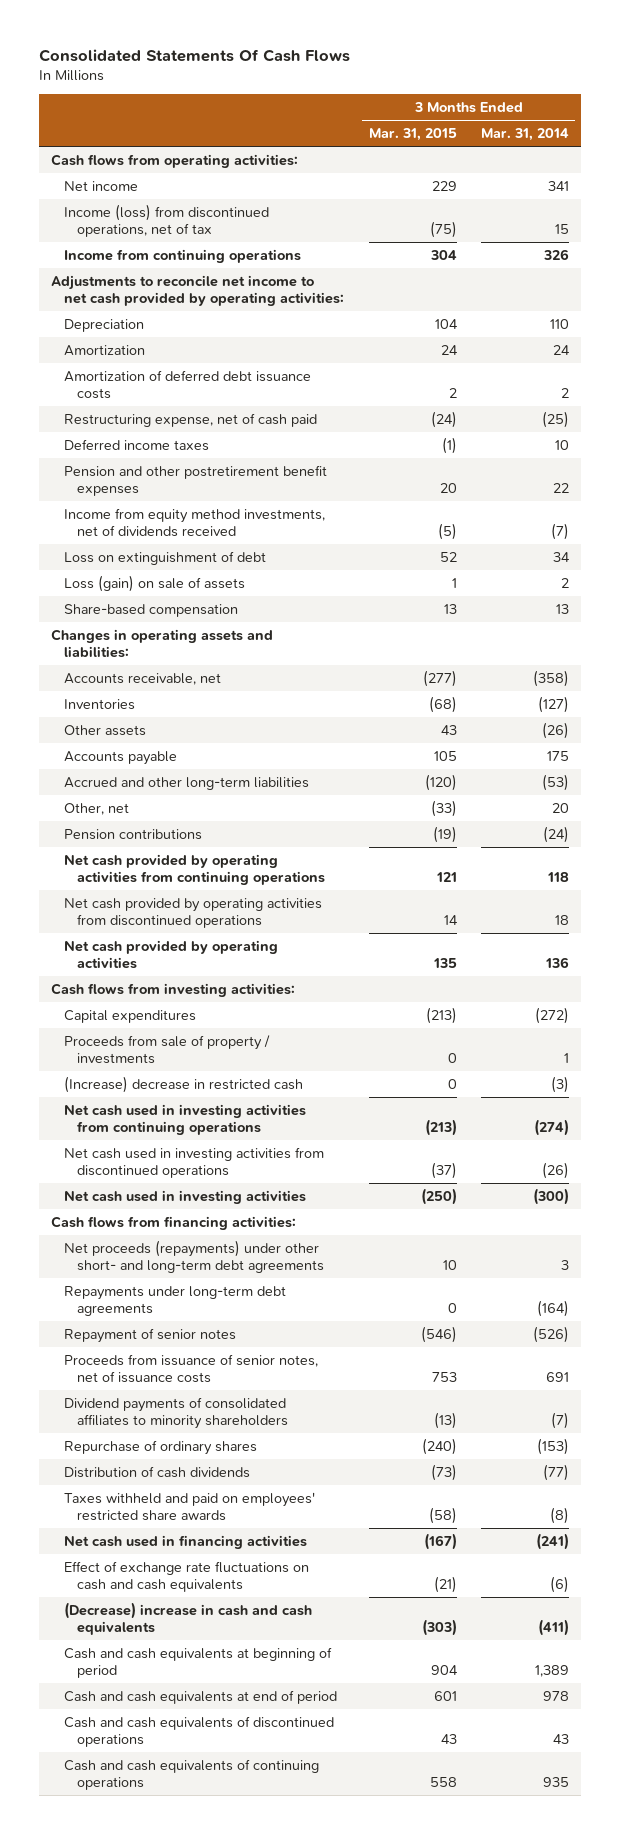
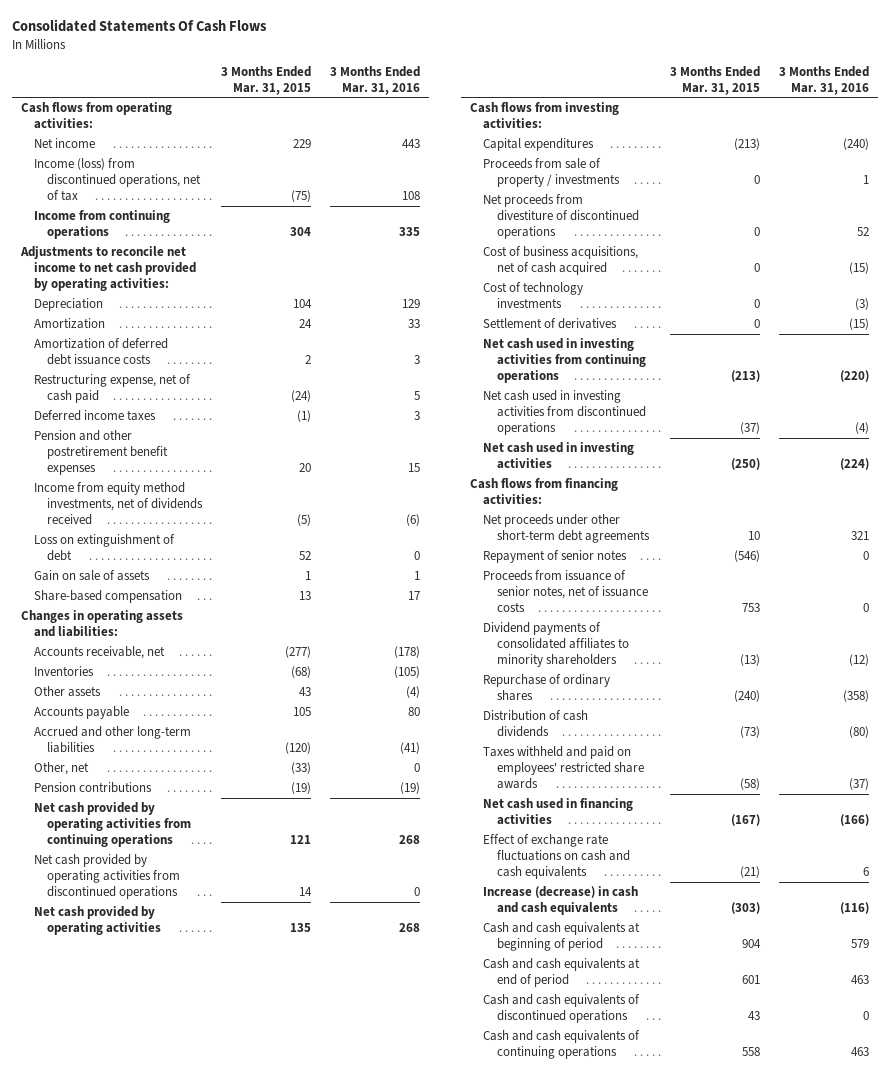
[481,128,570,142] Mar. 31, 2014 -> none
none -> [329,65,420,95] 3 Months Ended Mar. 31, 2016
[64,574,246,592] Loss (gain) on sale of assets -> [34,570,151,582] Gain on sale of assets
[64,1075,304,1093] (Increase) decrease in restricted cash -> none
none -> [483,194,639,239] Net proceeds from divestiture of discontinued operations
none -> [483,246,639,276] Cost of business acquisitions, net of cash acquired
none -> [483,282,584,309] Cost of technology investments
none -> [483,318,618,330] Settlement of derivatives
[64,1285,287,1316] Repayments under long-term debt agreements -> none
[64,1239,325,1273] Net proceeds (repayments) under other short- and long-term debt agreements -> [483,514,650,544] Net proceeds under other short-term debt agreements
[64,1601,313,1635] (Decrease) increase in cash and cash equivalents -> [483,886,639,916] Increase (decrease) in cash and cash equivalents

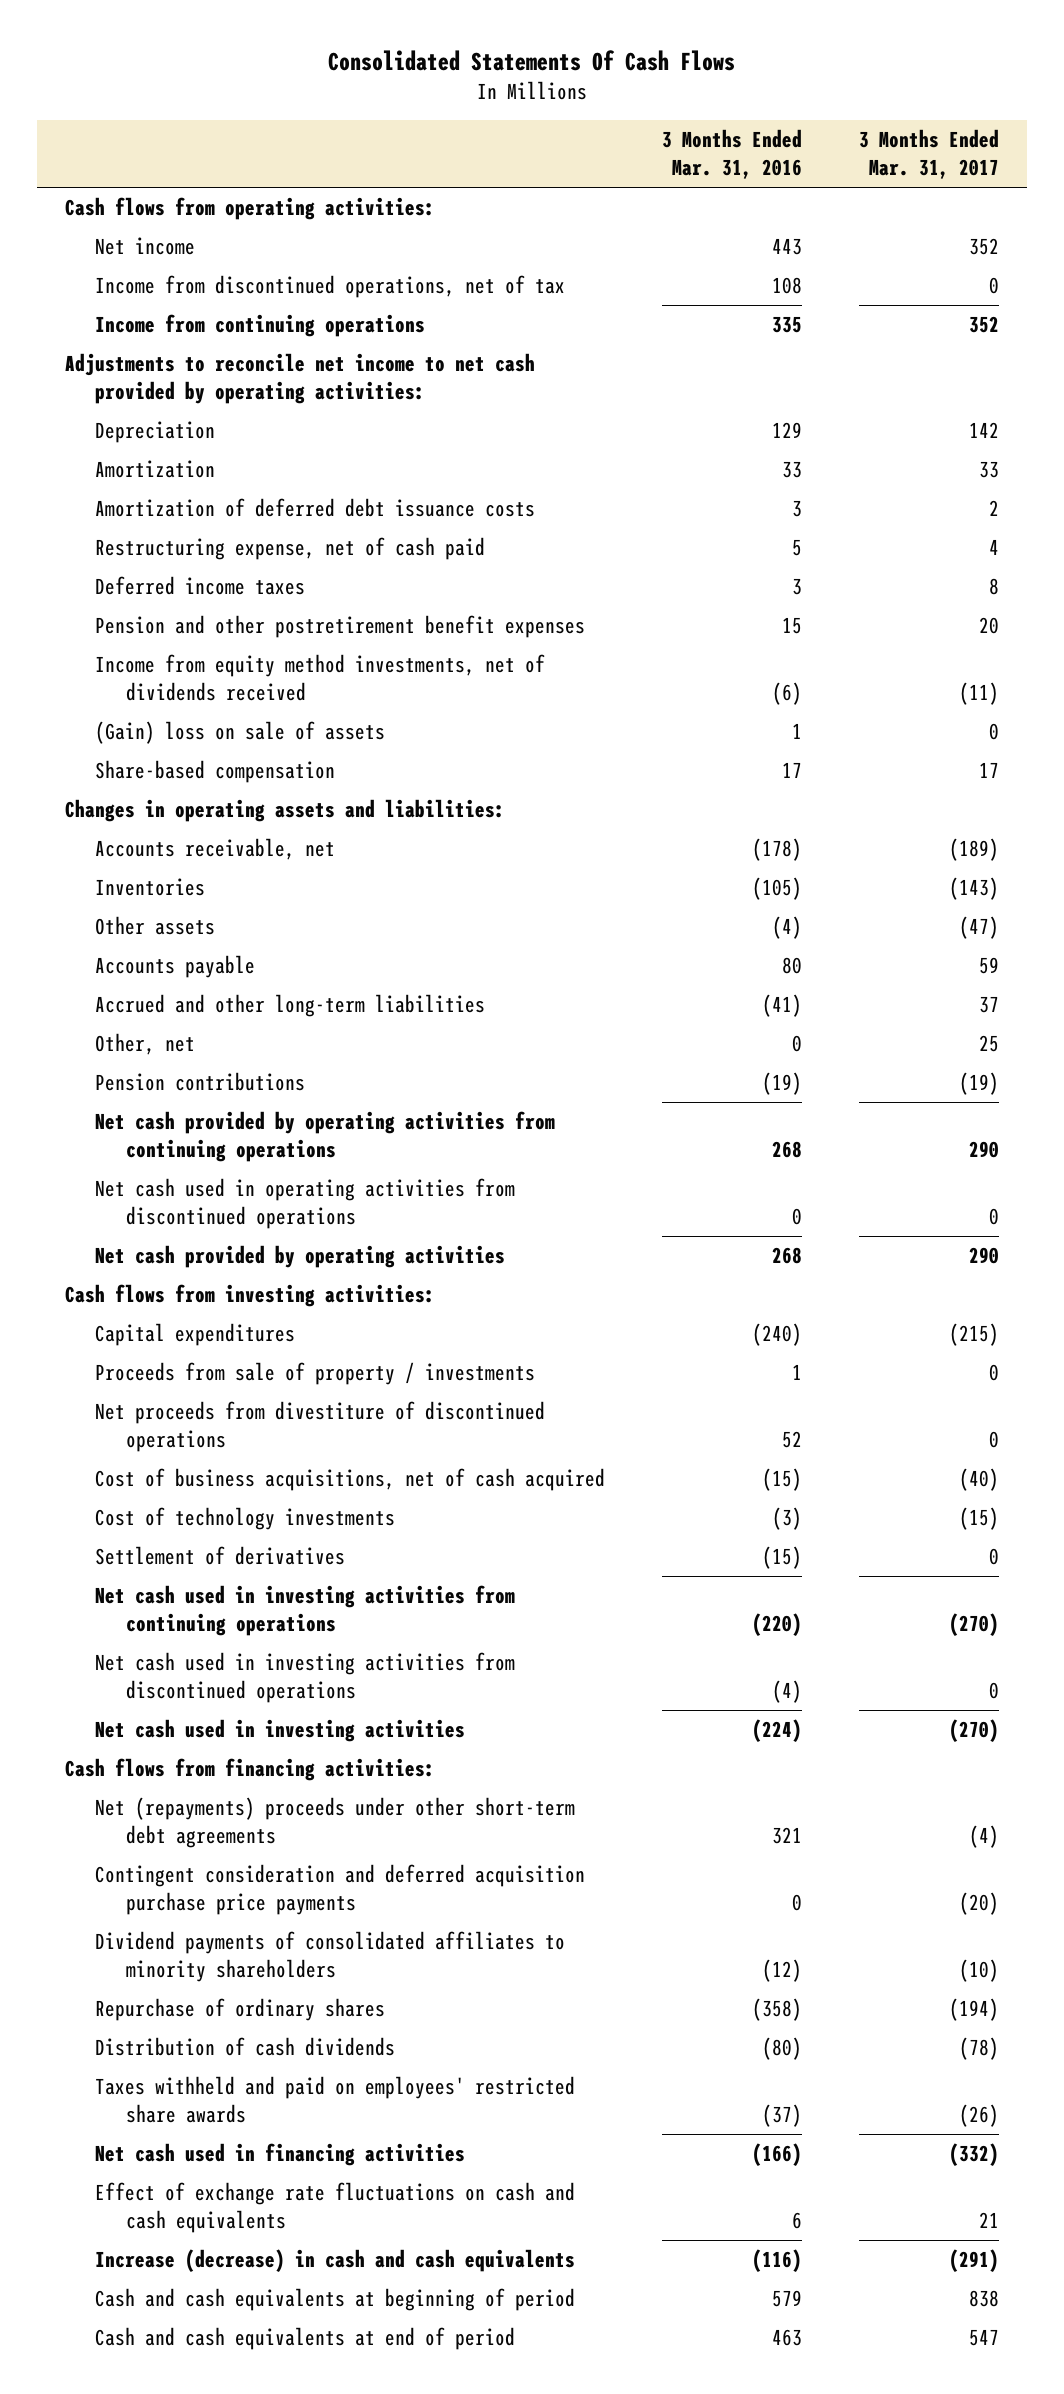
[220,65,311,95] 3 Months Ended Mar. 31, 2015 -> none
none -> [858,129,999,180] 3 Months Ended Mar. 31, 2017
[34,158,202,201] Income (loss) from discontinued operations, net of tax -> [95,274,566,298] Income from discontinued operations, net of tax
[34,534,176,562] Loss on extinguishment of debt -> none
[34,570,151,582] Gain on sale of assets -> [95,720,386,744] (Gain) loss on sale of assets
[34,854,181,899] Net cash provided by operating activities from discontinued operations -> [95,1177,516,1229] Net cash used in operating activities from discontinued operations
[483,550,628,564] Repayment of senior notes -> none
[483,570,648,612] Proceeds from issuance of senior notes, net of issuance costs -> none
[483,514,650,544] Net proceeds under other short-term debt agreements -> [95,1796,576,1848] Net (repayments) proceeds under other short-term debt agreements
none -> [95,1863,586,1915] Contingent consideration and deferred acquisition purchase price payments
[483,994,641,1024] Cash and cash equivalents of discontinued operations -> none
[483,1030,641,1060] Cash and cash equivalents of continuing operations -> none

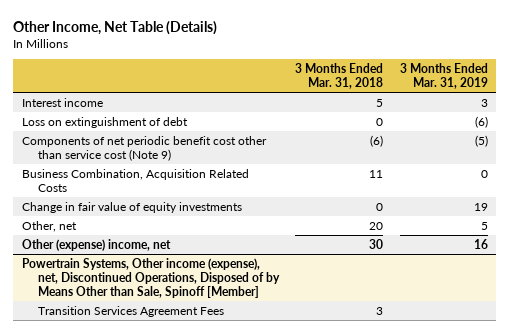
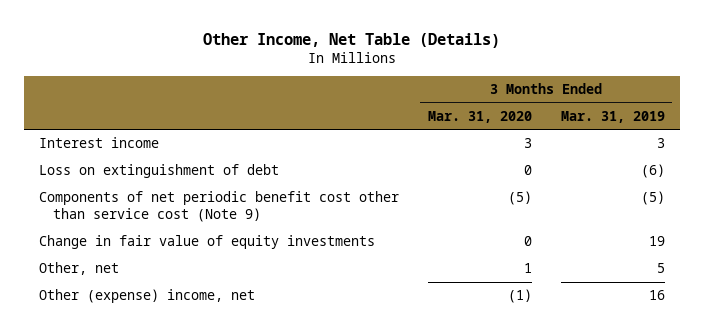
[295,62,384,90] 3 Months Ended Mar. 31, 2018 -> none
none -> [427,110,532,123] Mar. 31, 2020
[21,168,249,192] Business Combination, Acquisition Related Costs -> none
[21,257,280,298] Powertrain Systems, Other income (expense), net, Discontinued Operations, Disposed of by Means Other than Sale, Spinoff [Member] -> none
[37,305,224,317] Transition Services Agreement Fees -> none

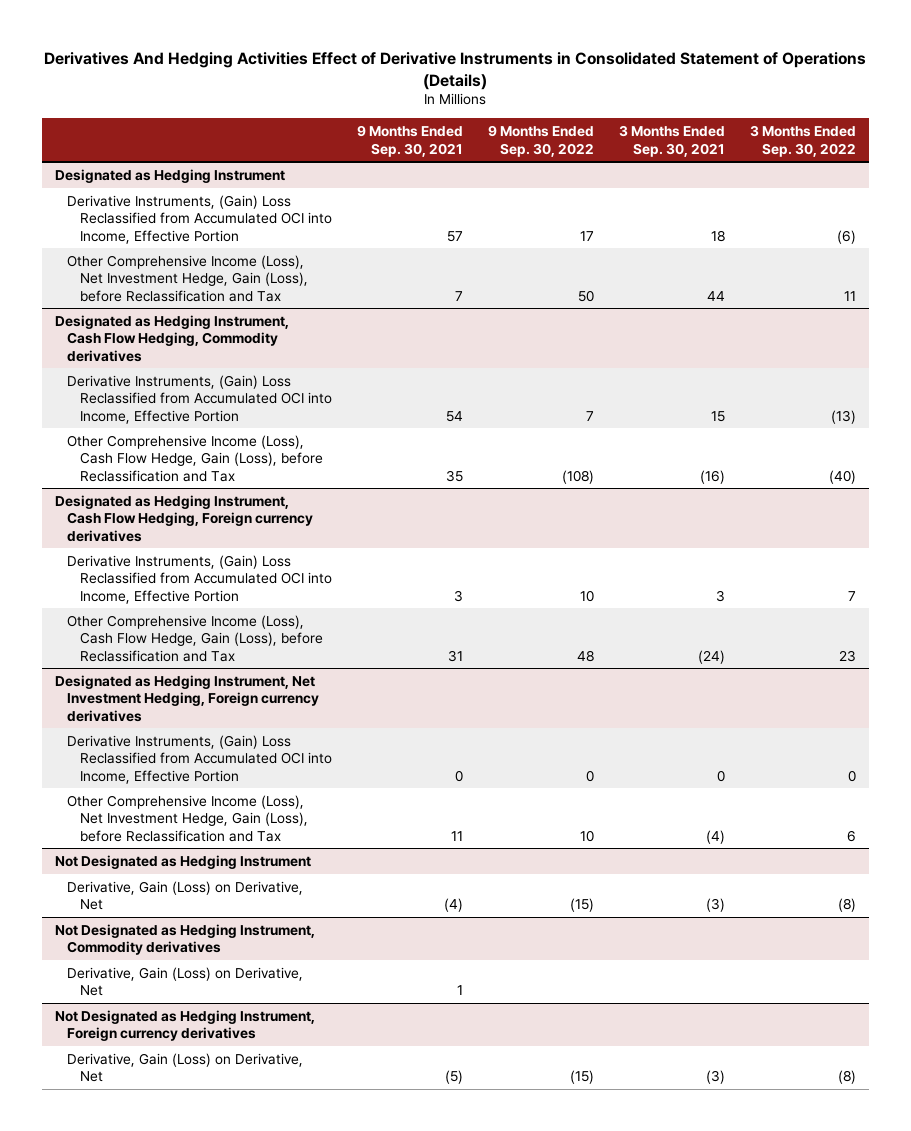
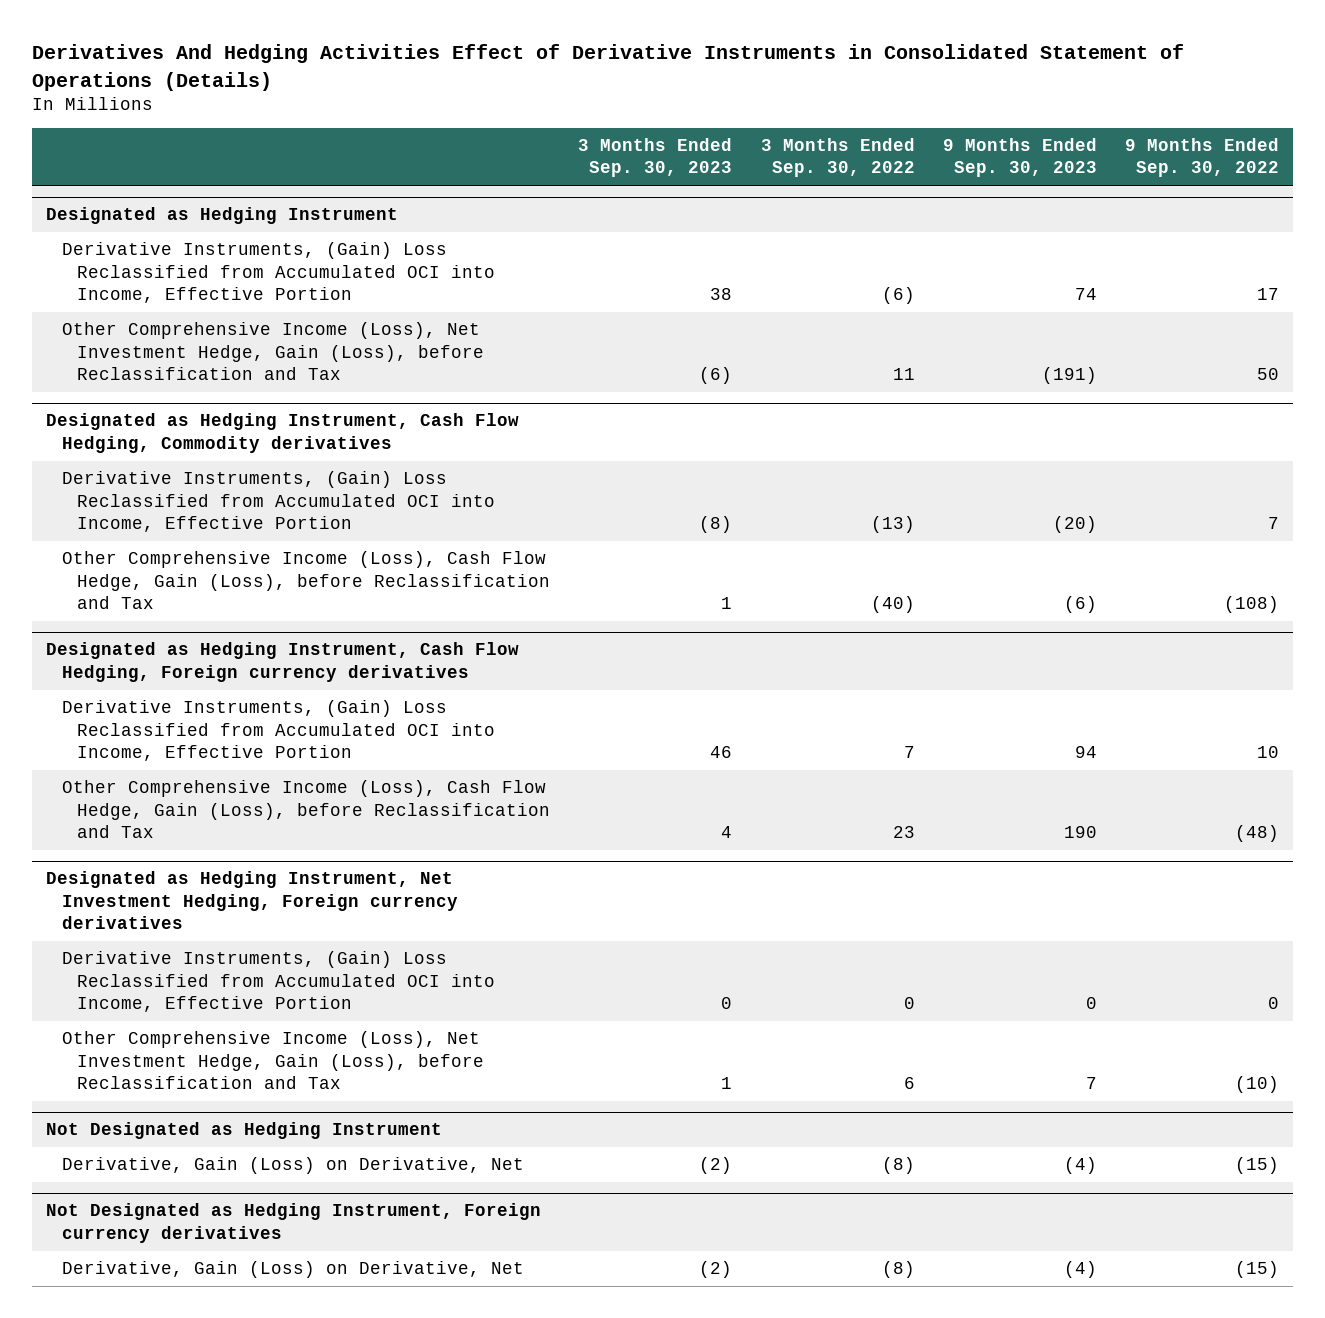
[357,125,464,157] 9 Months Ended Sep. 30, 2021 -> none
[619,125,726,157] 3 Months Ended Sep. 30, 2021 -> none
none -> [578,138,733,178] 3 Months Ended Sep. 30, 2023
none -> [942,138,1097,178] 9 Months Ended Sep. 30, 2023
[577,649,595,662] 48 -> [1235,824,1280,842] (48)
[580,829,595,842] 10 -> [1235,1075,1280,1093] (10)
[54,923,315,956] Not Designated as Hedging Instrument, Commodity derivatives -> none
[67,966,304,997] Derivative, Gain (Loss) on Derivative, Net -> none

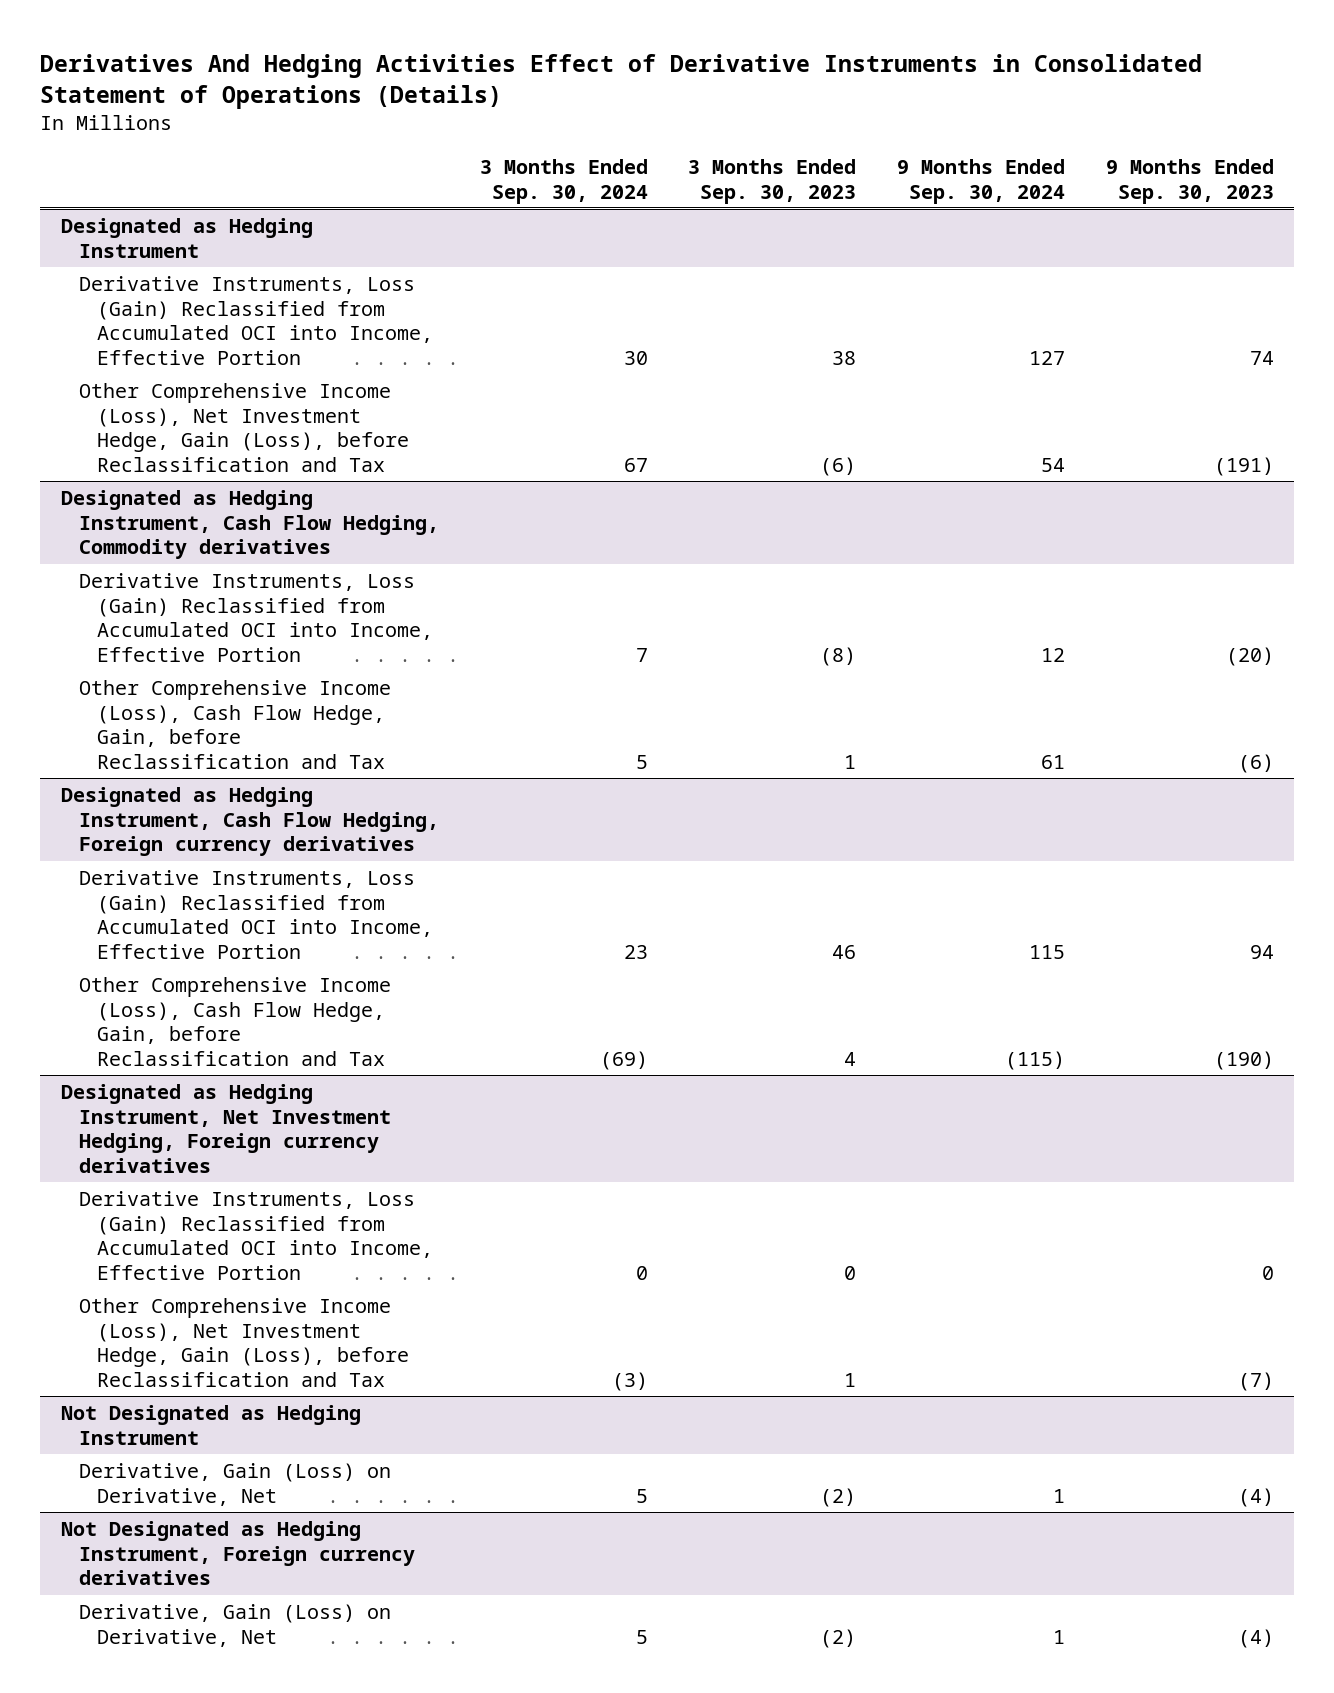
[760,138,915,178] 3 Months Ended Sep. 30, 2022 -> none
[1125,138,1280,178] 9 Months Ended Sep. 30, 2022 -> none
none -> [479,158,648,204] 3 Months Ended Sep. 30, 2024
none -> [896,158,1065,204] 9 Months Ended Sep. 30, 2024
[61,242,496,303] Derivative Instruments, (Gain) Loss Reclassified from Accumulated OCI into Income, Effective Portion -> [78,275,434,366] Derivative Instruments, Loss (Gain) Reclassified from Accumulated OCI into Income, Effective Portion
[61,471,496,532] Derivative Instruments, (Gain) Loss Reclassified from Accumulated OCI into Income, Effective Portion -> [78,572,434,663] Derivative Instruments, Loss (Gain) Reclassified from Accumulated OCI into Income, Effective Portion
[61,551,551,609] Other Comprehensive Income (Loss), Cash Flow Hedge, Gain (Loss), before Reclassification and Tax -> [78,679,391,770] Other Comprehensive Income (Loss), Cash Flow Hedge, Gain, before Reclassification and Tax
[61,700,496,761] Derivative Instruments, (Gain) Loss Reclassified from Accumulated OCI into Income, Effective Portion -> [78,869,434,960] Derivative Instruments, Loss (Gain) Reclassified from Accumulated OCI into Income, Effective Portion
[61,780,551,838] Other Comprehensive Income (Loss), Cash Flow Hedge, Gain (Loss), before Reclassification and Tax -> [78,976,391,1067] Other Comprehensive Income (Loss), Cash Flow Hedge, Gain, before Reclassification and Tax
[1063,825,1097,838] 190 -> [1213,1051,1274,1071] (190)
[61,951,496,1012] Derivative Instruments, (Gain) Loss Reclassified from Accumulated OCI into Income, Effective Portion -> [78,1190,434,1281] Derivative Instruments, Loss (Gain) Reclassified from Accumulated OCI into Income, Effective Portion
[1085,1076,1097,1089] 7 -> [1237,1372,1274,1392] (7)

